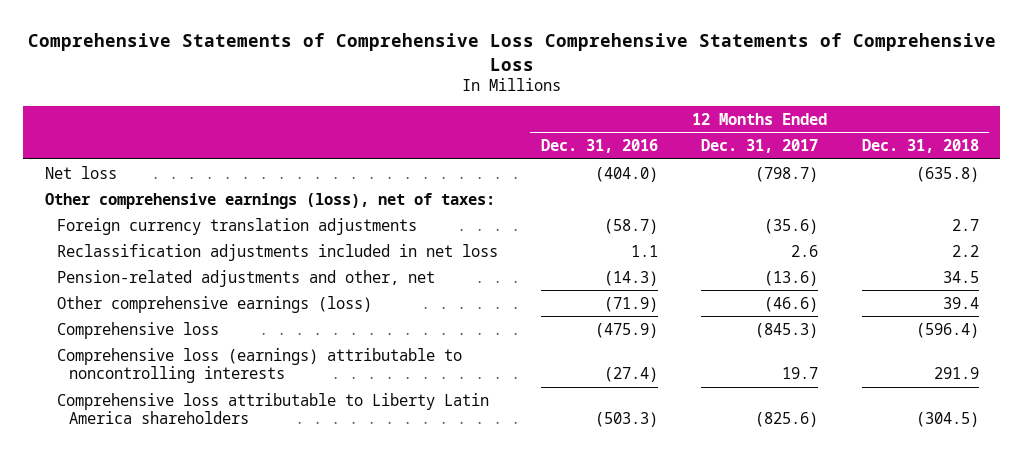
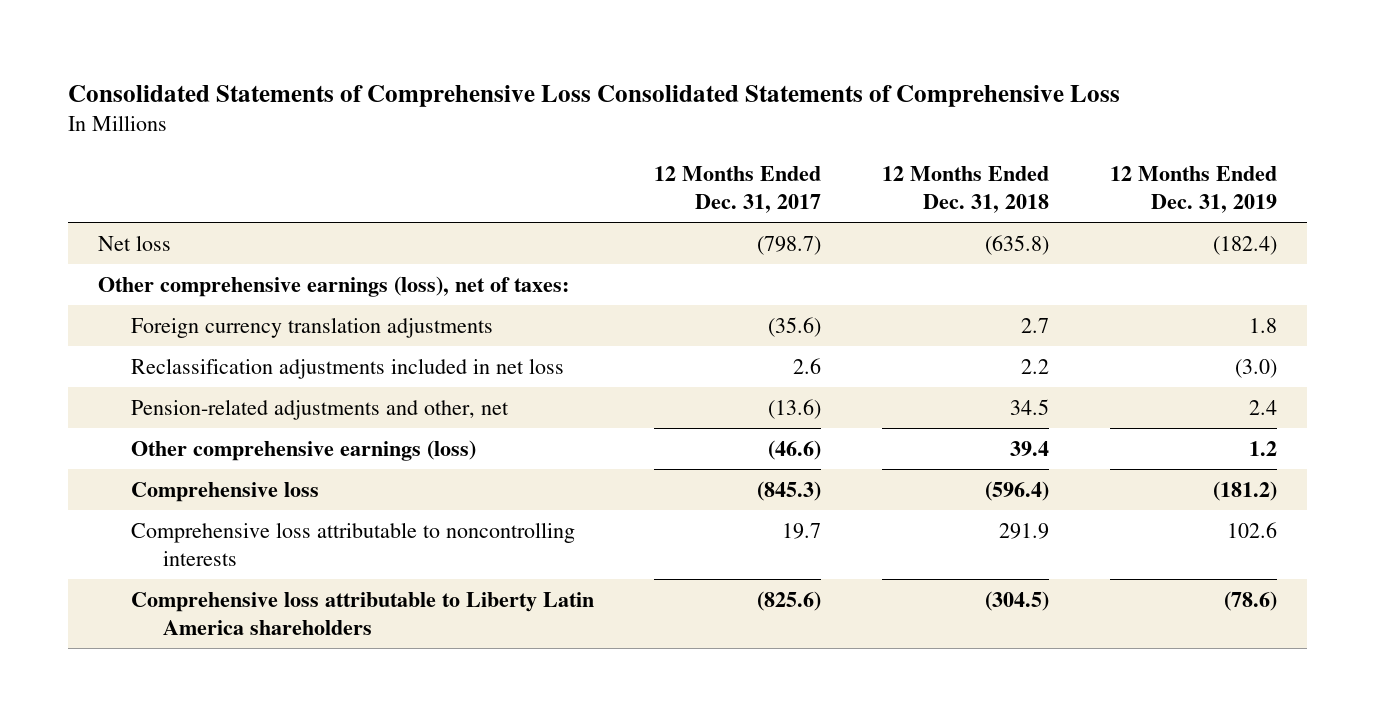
[27,32,996,71] Comprehensive Statements of Comprehensive Loss Comprehensive Statements of Comprehensive Loss -> [67,84,1120,107] Consolidated Statements of Comprehensive Loss Consolidated Statements of Comprehensive Loss
[541,139,659,154] Dec. 31, 2016 -> none
none -> [1110,166,1278,213] 12 Months Ended Dec. 31, 2019
[57,347,463,384] Comprehensive loss (earnings) attributable to noncontrolling interests -> [130,521,575,566] Comprehensive loss attributable to noncontrolling interests

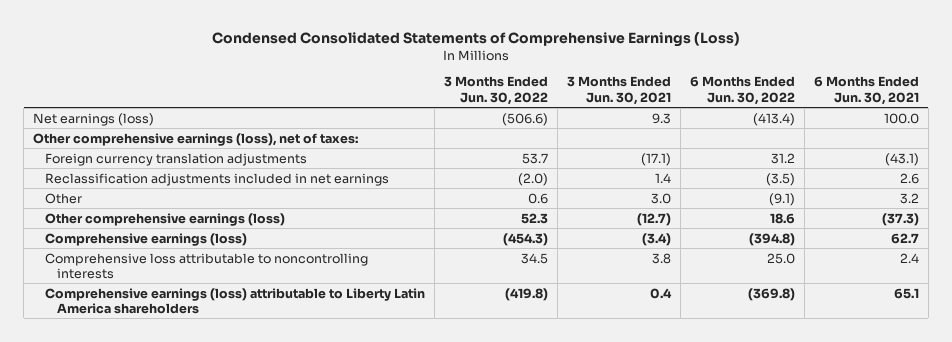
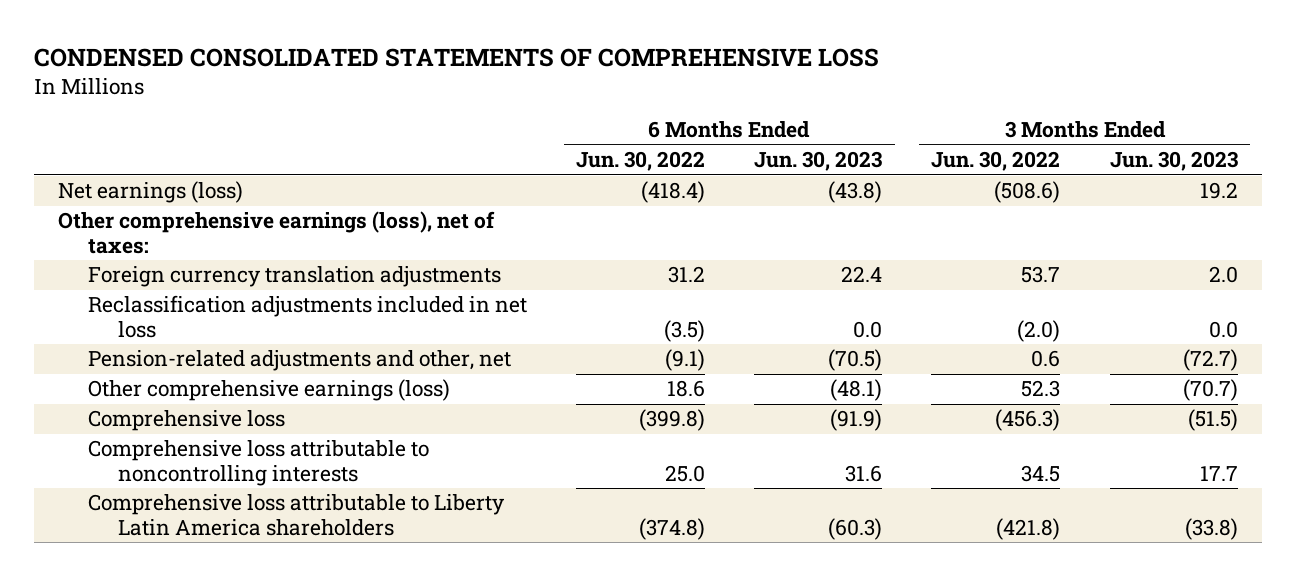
[211,31,740,47] Condensed Consolidated Statements of Comprehensive Earnings (Loss) -> [33,48,879,68] CONDENSED CONSOLIDATED STATEMENTS OF COMPREHENSIVE LOSS
[566,76,671,105] 3 Months Ended Jun. 30, 2021 -> none
[813,76,919,105] 6 Months Ended Jun. 30, 2021 -> none
none -> [754,151,883,172] Jun. 30, 2023
none -> [1109,151,1238,172] Jun. 30, 2023
[502,112,549,126] (506.6) -> [994,181,1061,204] (508.6)
[752,112,795,126] (413.4) -> [641,181,706,204] (418.4)
[45,172,390,186] Reclassification adjustments included in net earnings -> [88,295,528,338] Reclassification adjustments included in net loss
[45,192,83,204] Other -> [88,350,512,372] Pension-related adjustments and other, net
[45,232,248,246] Comprehensive earnings (loss) -> [88,410,286,432] Comprehensive loss
[503,232,549,246] (454.3) -> [995,409,1061,432] (456.3)
[748,232,795,246] (394.8) -> [639,409,706,432] (399.8)
[45,287,426,314] Comprehensive earnings (loss) attributable to Liberty Latin America shareholders -> [88,494,506,536] Comprehensive loss attributable to Liberty Latin America shareholders
[505,287,549,301] (419.8) -> [996,517,1061,540] (421.8)
[747,287,795,301] (369.8) -> [639,517,706,540] (374.8)

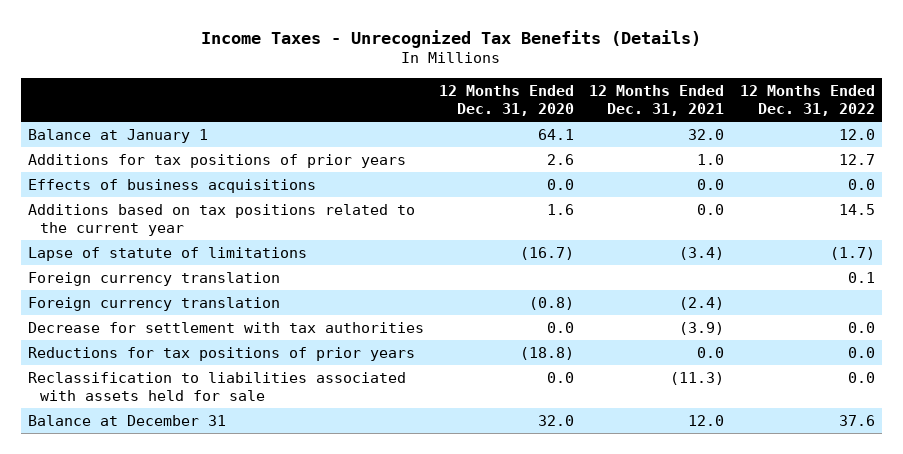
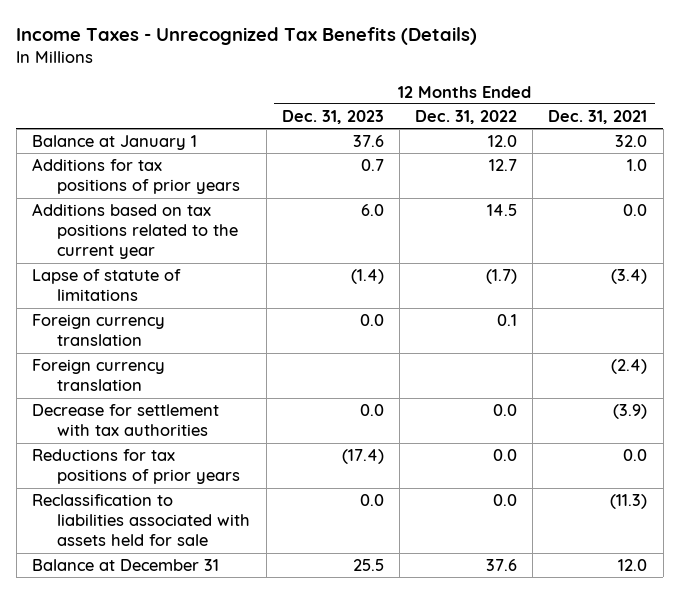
[439,84,575,116] 12 Months Ended Dec. 31, 2020 -> none
none -> [281,109,384,124] Dec. 31, 2023
[28,179,317,194] Effects of business acquisitions -> none

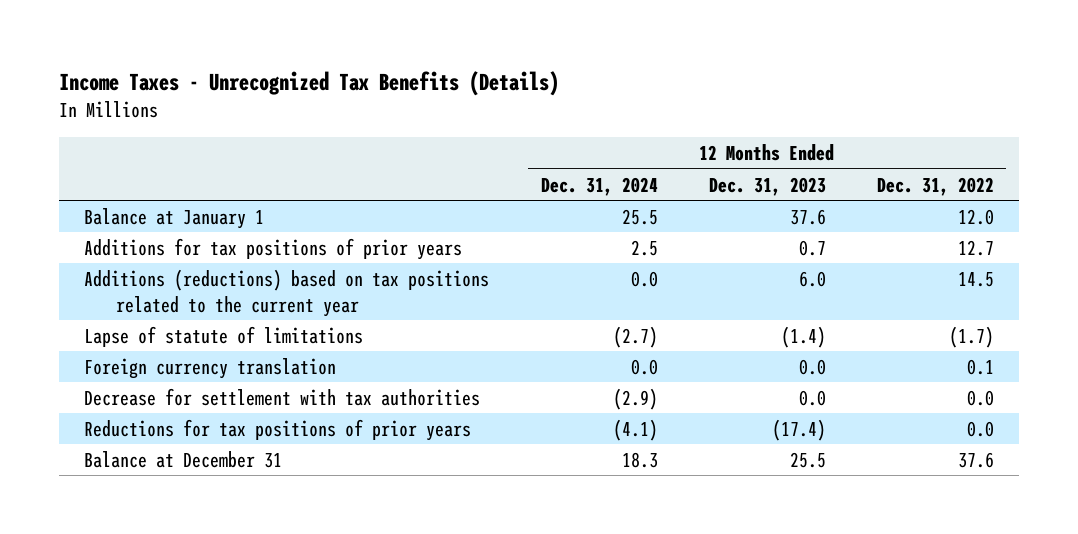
[548,109,648,124] Dec. 31, 2021 -> none
none -> [540,176,658,196] Dec. 31, 2024
[31,202,239,260] Additions based on tax positions related to the current year -> [84,268,490,317] Additions (reductions) based on tax positions related to the current year
[31,358,165,392] Foreign currency translation -> none
[31,493,251,547] Reclassification to liabilities associated with assets held for sale -> none

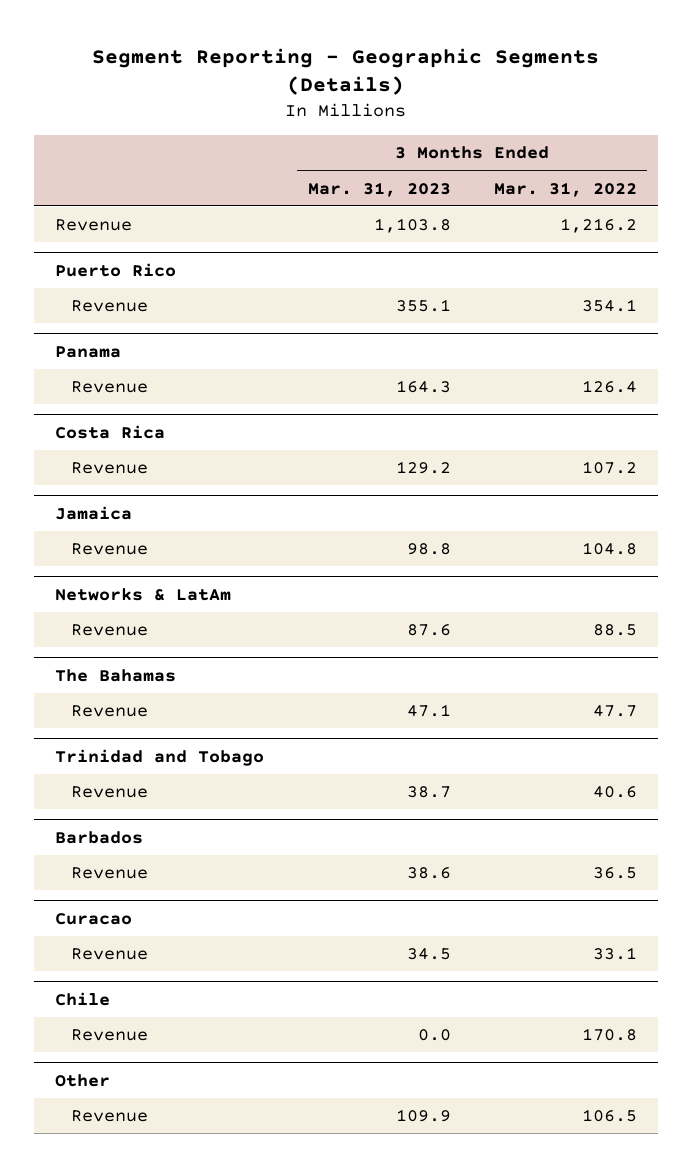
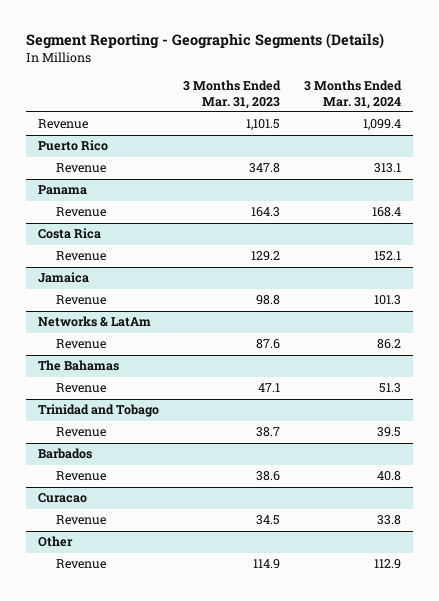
[493,181,637,197] Mar. 31, 2022 -> none
none -> [303,80,402,109] 3 Months Ended Mar. 31, 2024
[373,218,451,234] 1,103.8 -> [245,119,280,131] 1,101.5
[395,299,451,313] 355.1 -> [248,163,280,174] 347.8
[55,992,111,1007] Chile -> none
[71,1029,149,1042] Revenue -> none
[395,1109,451,1123] 109.9 -> [252,559,280,570] 114.9

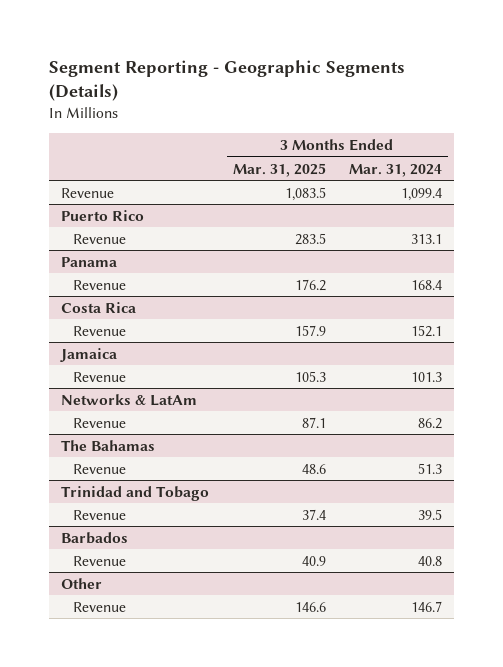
[182,80,281,109] 3 Months Ended Mar. 31, 2023 -> none
none -> [232,162,326,177] Mar. 31, 2025
[38,493,88,504] Curacao -> none
[56,515,107,526] Revenue -> none
[373,559,401,570] 112.9 -> [411,600,443,612] 146.7

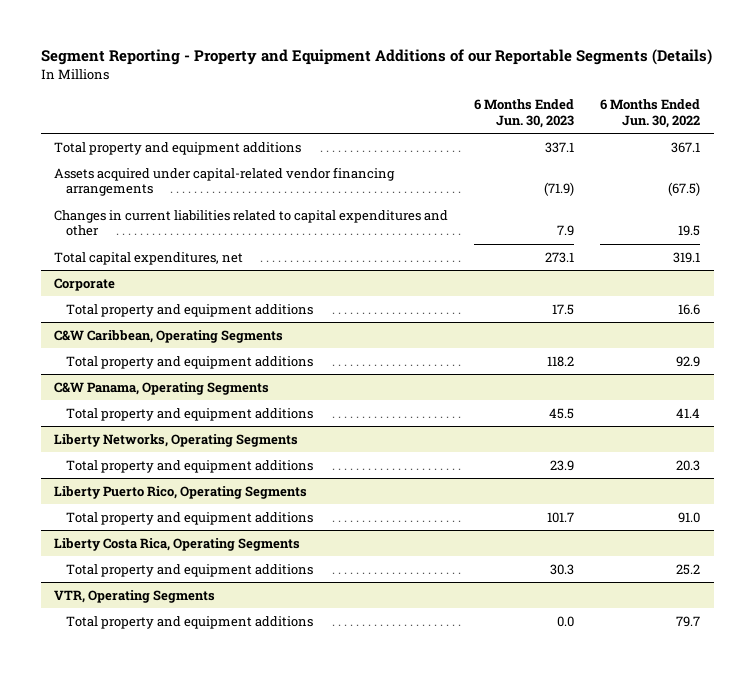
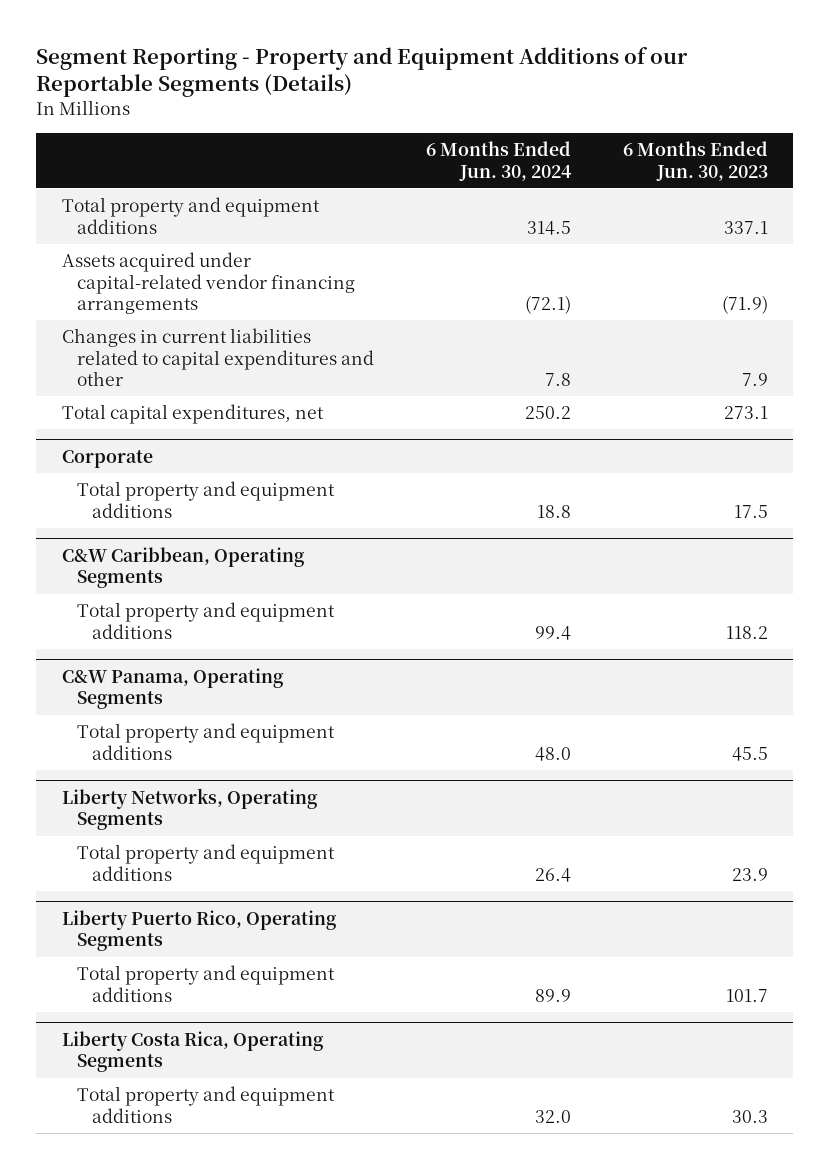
[600,99,701,129] 6 Months Ended Jun. 30, 2022 -> none
none -> [425,141,571,181] 6 Months Ended Jun. 30, 2024
[53,589,215,603] VTR, Operating Segments -> none
[65,615,313,629] Total property and equipment additions -> none

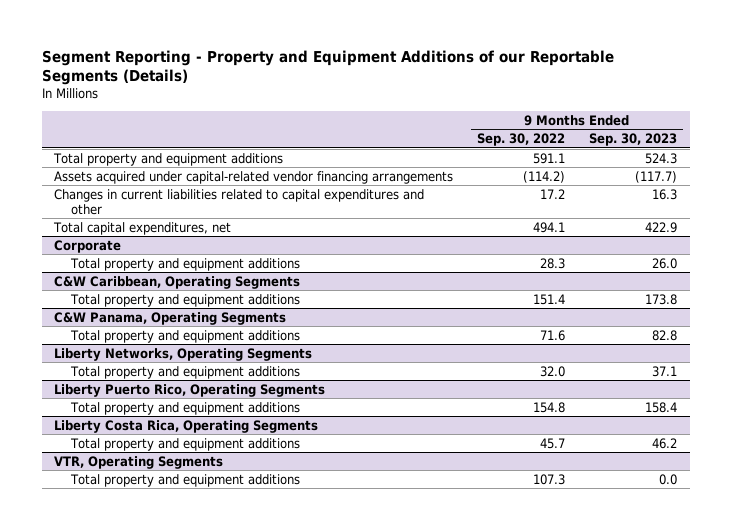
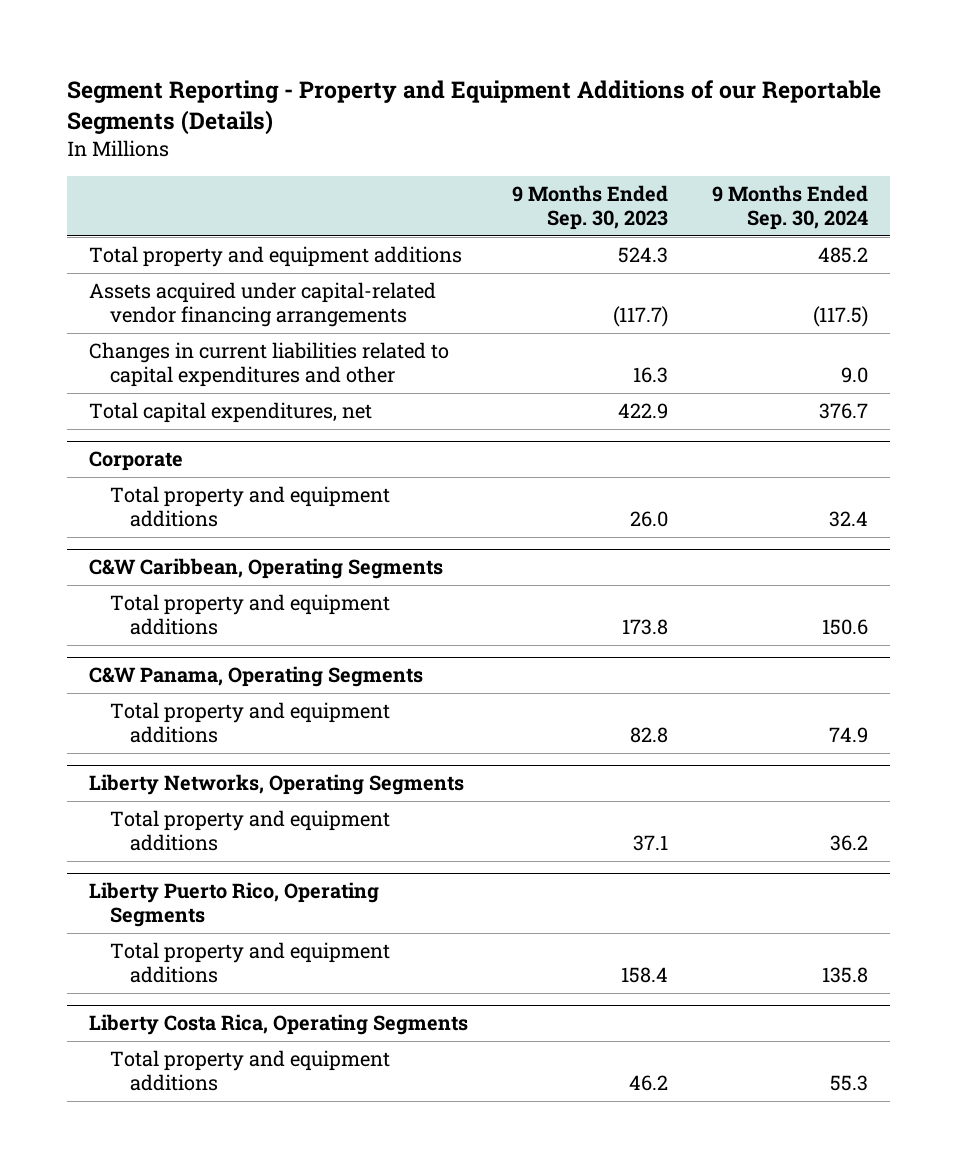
[477,133,566,147] Sep. 30, 2022 -> none
none -> [712,184,869,231] 9 Months Ended Sep. 30, 2024
[54,455,224,469] VTR, Operating Segments -> none
[69,473,300,487] Total property and equipment additions -> none

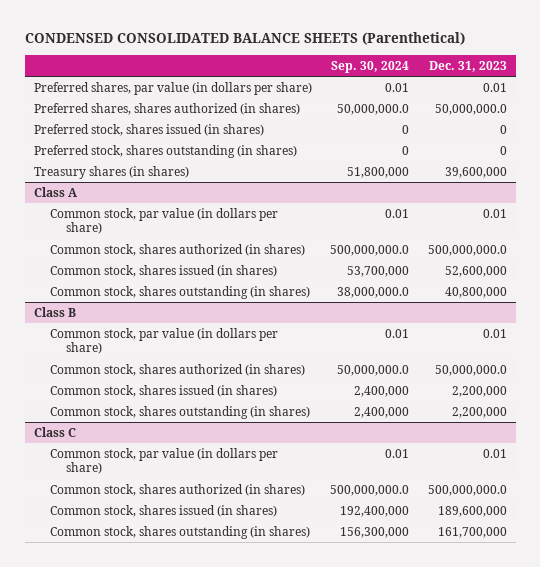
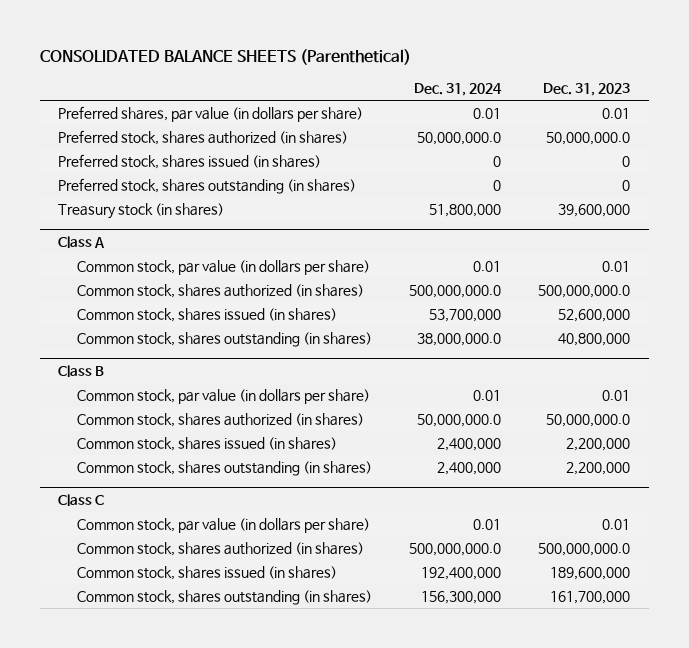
[24,32,465,46] CONDENSED CONSOLIDATED BALANCE SHEETS (Parenthetical) -> [39,48,411,65] CONSOLIDATED BALANCE SHEETS (Parenthetical)
[331,61,410,74] Sep. 30, 2024 -> none
none -> [414,83,503,97] Dec. 31, 2024
[33,102,300,115] Preferred shares, shares authorized (in shares) -> [58,130,349,146] Preferred stock, shares authorized (in shares)
[33,165,189,179] Treasury shares (in shares) -> [58,203,225,220] Treasury stock (in shares)

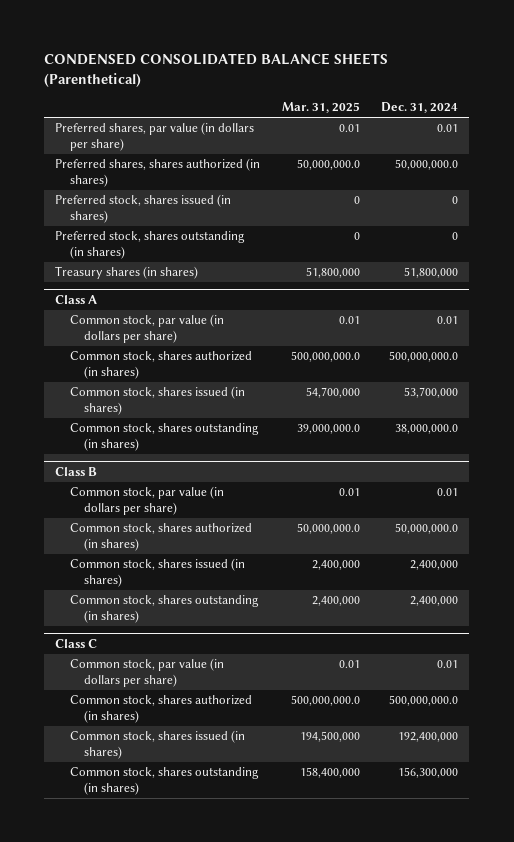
[39,48,411,65] CONSOLIDATED BALANCE SHEETS (Parenthetical) -> [44,53,389,88] CONDENSED CONSOLIDATED BALANCE SHEETS (Parenthetical)
[543,83,631,97] Dec. 31, 2023 -> none
none -> [281,102,360,114] Mar. 31, 2025
[58,130,349,146] Preferred stock, shares authorized (in shares) -> [55,158,261,188] Preferred shares, shares authorized (in shares)
[58,203,225,220] Treasury stock (in shares) -> [55,266,199,280] Treasury shares (in shares)

